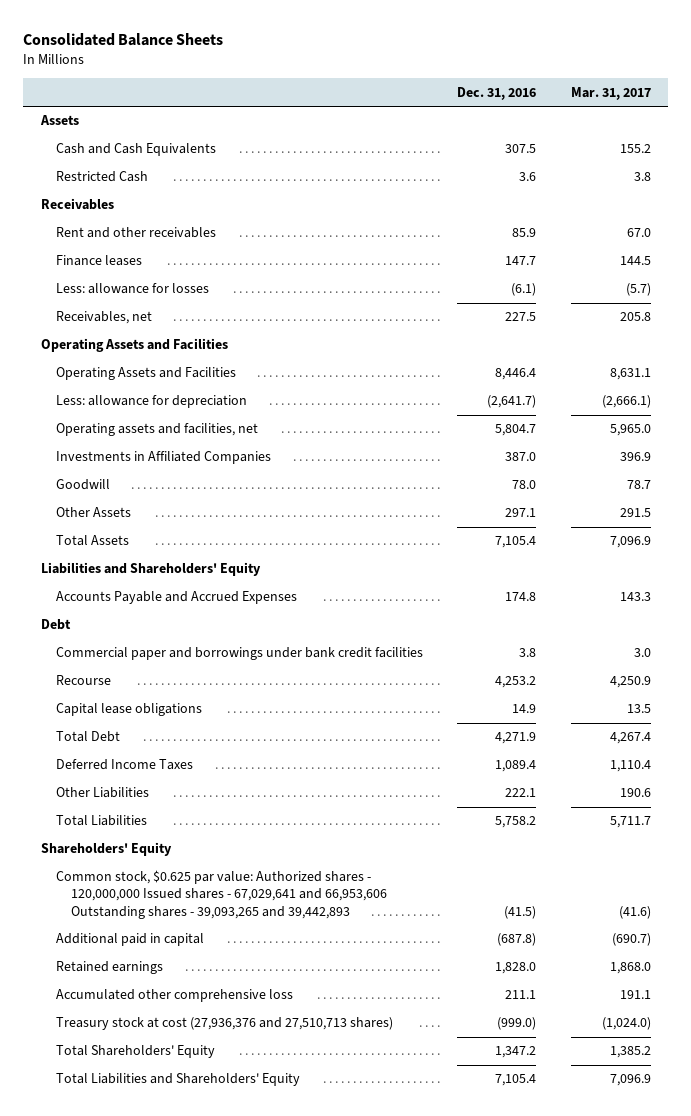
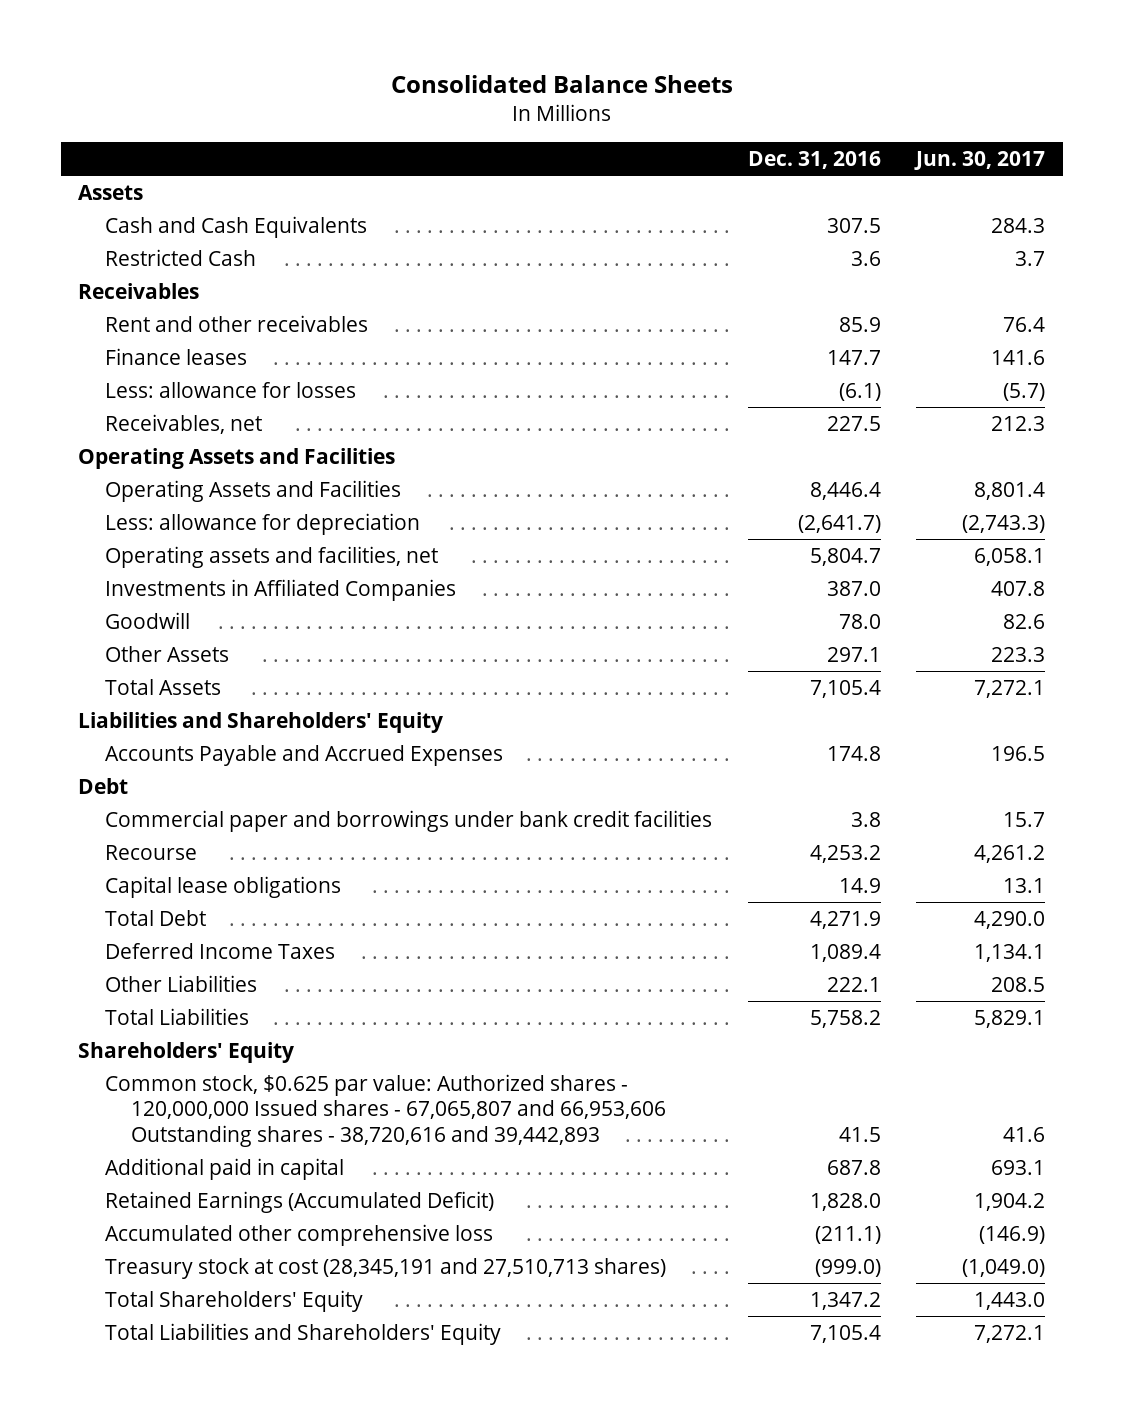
[570,86,651,100] Mar. 31, 2017 -> none
none -> [914,150,1046,170] Jun. 30, 2017
[55,870,387,919] Common stock, $0.625 par value: Authorized shares - 120,000,000 Issued shares - 67,029,641 and 66,953,606 Outstanding shares - 39,093,265 and 39,442,893 -> [104,1074,667,1147] Common stock, $0.625 par value: Authorized shares - 120,000,000 Issued shares - 67,065,807 and 66,953,606 Outstanding shares - 38,720,616 and 39,442,893
[504,905,537,919] (41.5) -> [838,1126,881,1142] 41.5
[497,933,537,947] (687.8) -> [826,1160,881,1176] 687.8
[55,961,163,975] Retained earnings -> [104,1191,494,1214] Retained Earnings (Accumulated Deficit)
[505,990,537,1000] 211.1 -> [814,1226,881,1245] (211.1)
[55,1017,393,1031] Treasury stock at cost (27,936,376 and 27,510,713 shares) -> [104,1258,666,1280] Treasury stock at cost (28,345,191 and 27,510,713 shares)

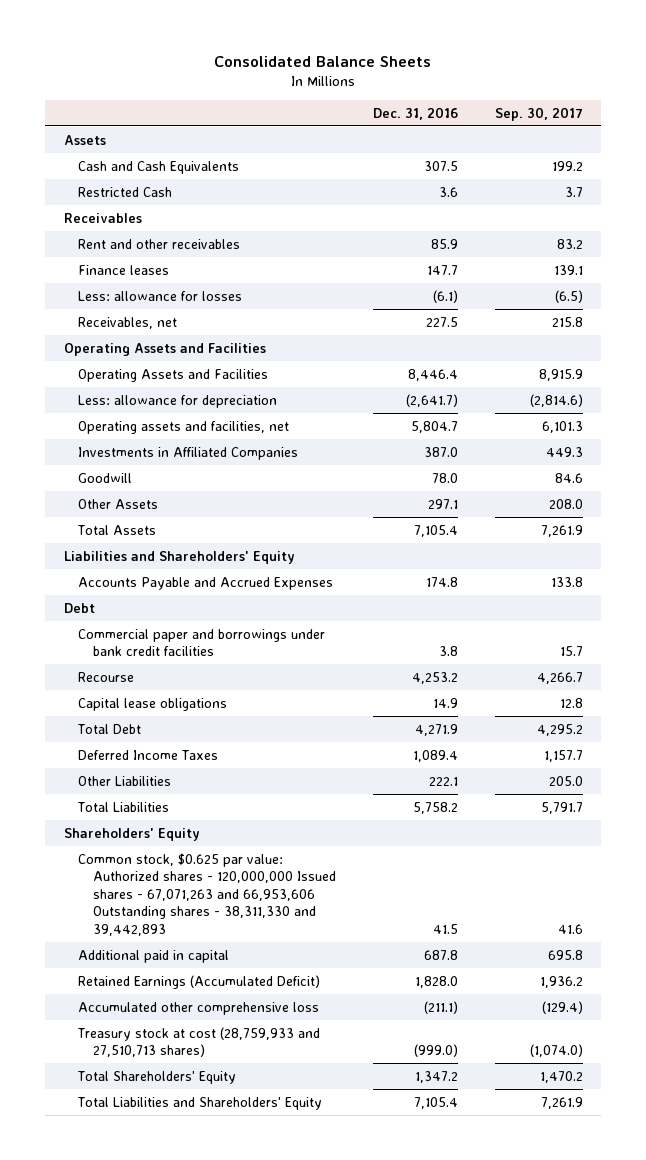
[914,150,1046,170] Jun. 30, 2017 -> none
none -> [494,106,583,121] Sep. 30, 2017
[104,1074,667,1147] Common stock, $0.625 par value: Authorized shares - 120,000,000 Issued shares - 67,065,807 and 66,953,606 Outstanding shares - 38,720,616 and 39,442,893 -> [78,852,336,936] Common stock, $0.625 par value: Authorized shares - 120,000,000 Issued shares - 67,071,263 and 66,953,606 Outstanding shares - 38,311,330 and 39,442,893
[104,1258,666,1280] Treasury stock at cost (28,345,191 and 27,510,713 shares) -> [77,1026,321,1058] Treasury stock at cost (28,759,933 and 27,510,713 shares)

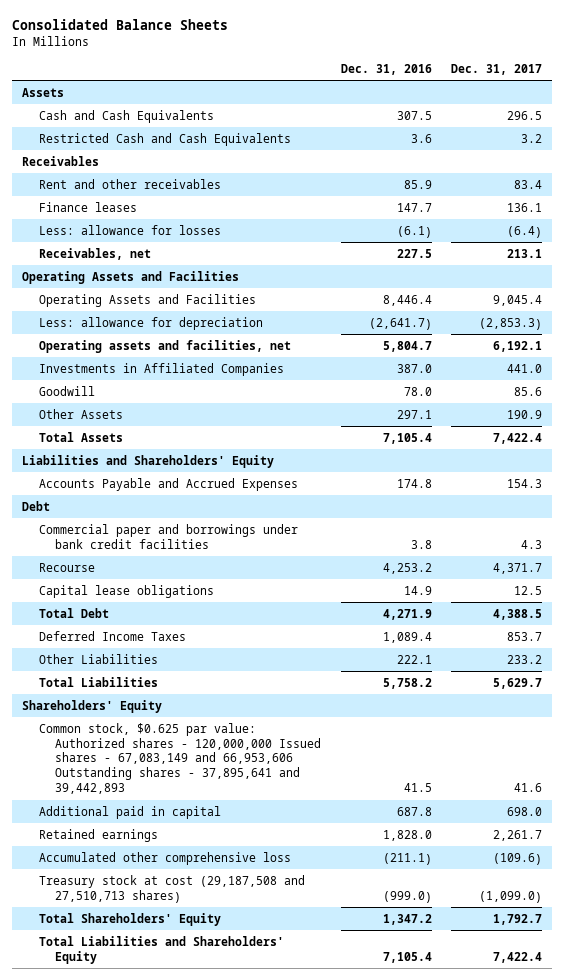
[494,106,583,121] Sep. 30, 2017 -> none
none -> [451,63,543,75] Dec. 31, 2017
[78,186,173,197] Restricted Cash -> [38,132,291,146] Restricted Cash and Cash Equivalents
[78,852,336,936] Common stock, $0.625 par value: Authorized shares - 120,000,000 Issued shares - 67,071,263 and 66,953,606 Outstanding shares - 38,311,330 and 39,442,893 -> [38,722,322,794] Common stock, $0.625 par value: Authorized shares - 120,000,000 Issued shares - 67,083,149 and 66,953,606 Outstanding shares - 37,895,641 and 39,442,893
[78,974,321,989] Retained Earnings (Accumulated Deficit) -> [38,828,158,842] Retained earnings
[77,1026,321,1058] Treasury stock at cost (28,759,933 and 27,510,713 shares) -> [38,874,305,903] Treasury stock at cost (29,187,508 and 27,510,713 shares)

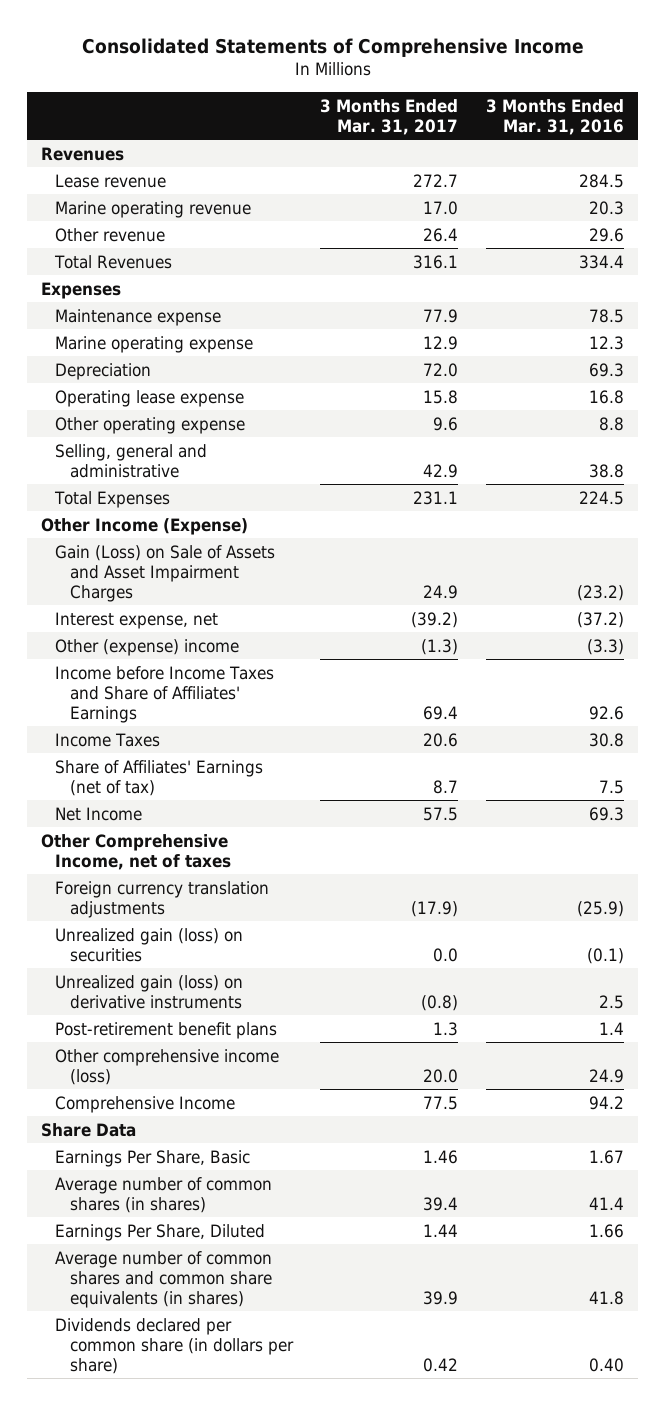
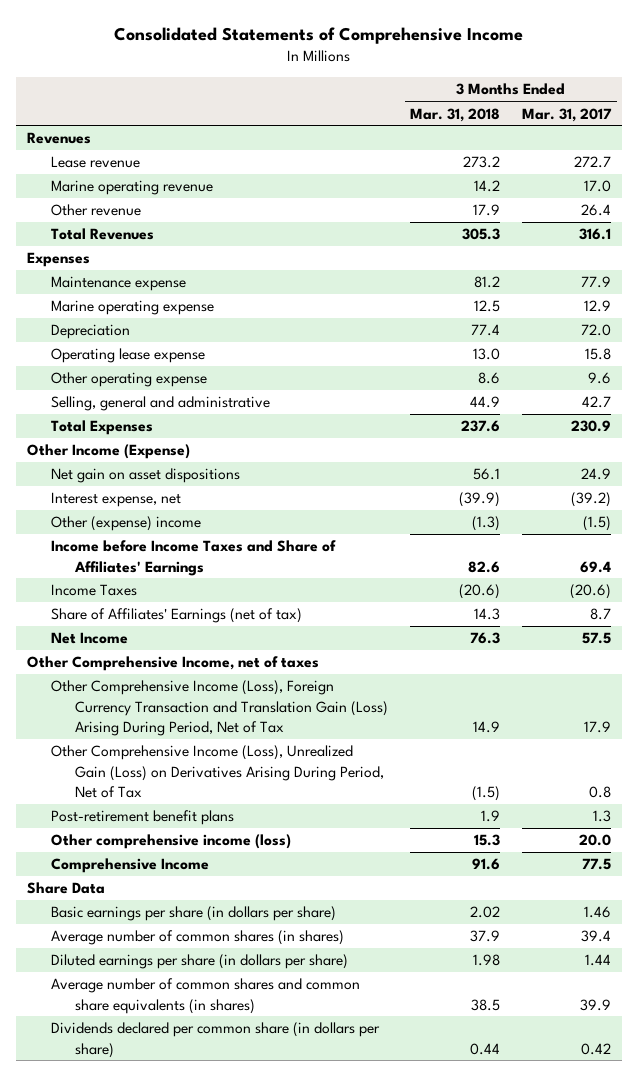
[486,98,625,135] 3 Months Ended Mar. 31, 2016 -> none
none -> [410,107,501,122] Mar. 31, 2018
[423,463,459,478] 42.9 -> [582,396,612,409] 42.7
[413,490,459,505] 231.1 -> [571,420,612,433] 230.9
[55,544,276,602] Gain (Loss) on Sale of Assets and Asset Impairment Charges -> [50,468,240,484] Net gain on asset dispositions
[421,638,459,655] (1.3) -> [583,516,612,532] (1.5)
[423,732,459,747] 20.6 -> [570,584,612,600] (20.6)
[55,880,270,918] Foreign currency translation adjustments -> none
[55,927,244,962] Unrealized gain (loss) on securities -> none
none -> [50,680,389,736] Other Comprehensive Income (Loss), Foreign Currency Transaction and Translation Gain (Loss) Arising During Period, Net of Tax
[55,974,244,1009] Unrealized gain (loss) on derivative instruments -> [50,745,385,798] Other Comprehensive Income (Loss), Unrealized Gain (Loss) on Derivatives Arising During Period, Net of Tax
[421,994,459,1011] (0.8) -> [589,785,612,798] 0.8
[55,1149,251,1167] Earnings Per Share, Basic -> [50,906,336,922] Basic earnings per share (in dollars per share)
[55,1223,266,1241] Earnings Per Share, Diluted -> [50,954,348,970] Diluted earnings per share (in dollars per share)

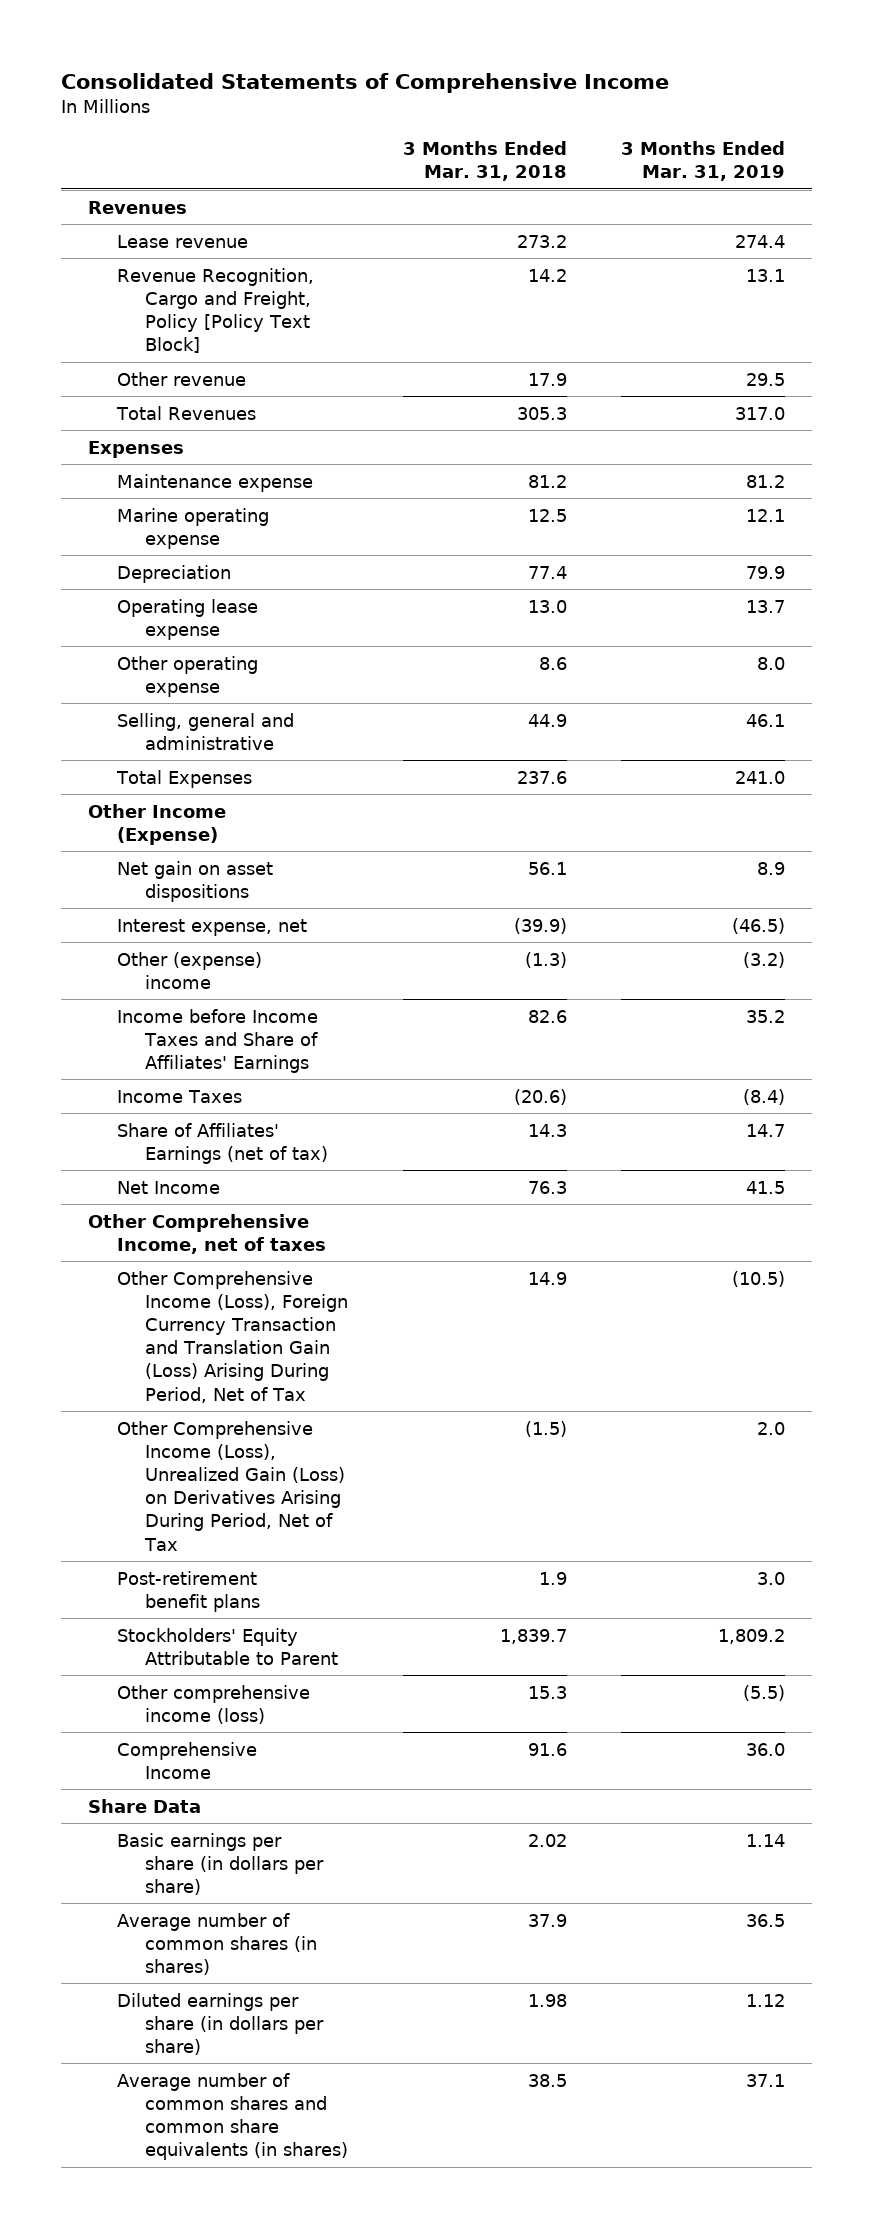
[522,107,613,122] Mar. 31, 2017 -> none
none -> [621,141,786,182] 3 Months Ended Mar. 31, 2019
[50,180,213,196] Marine operating revenue -> [116,267,314,354] Revenue Recognition, Cargo and Freight, Policy [Policy Text Block]
none -> [116,1627,339,1665] Stockholders' Equity Attributable to Parent
[50,1022,380,1058] Dividends declared per common share (in dollars per share) -> none

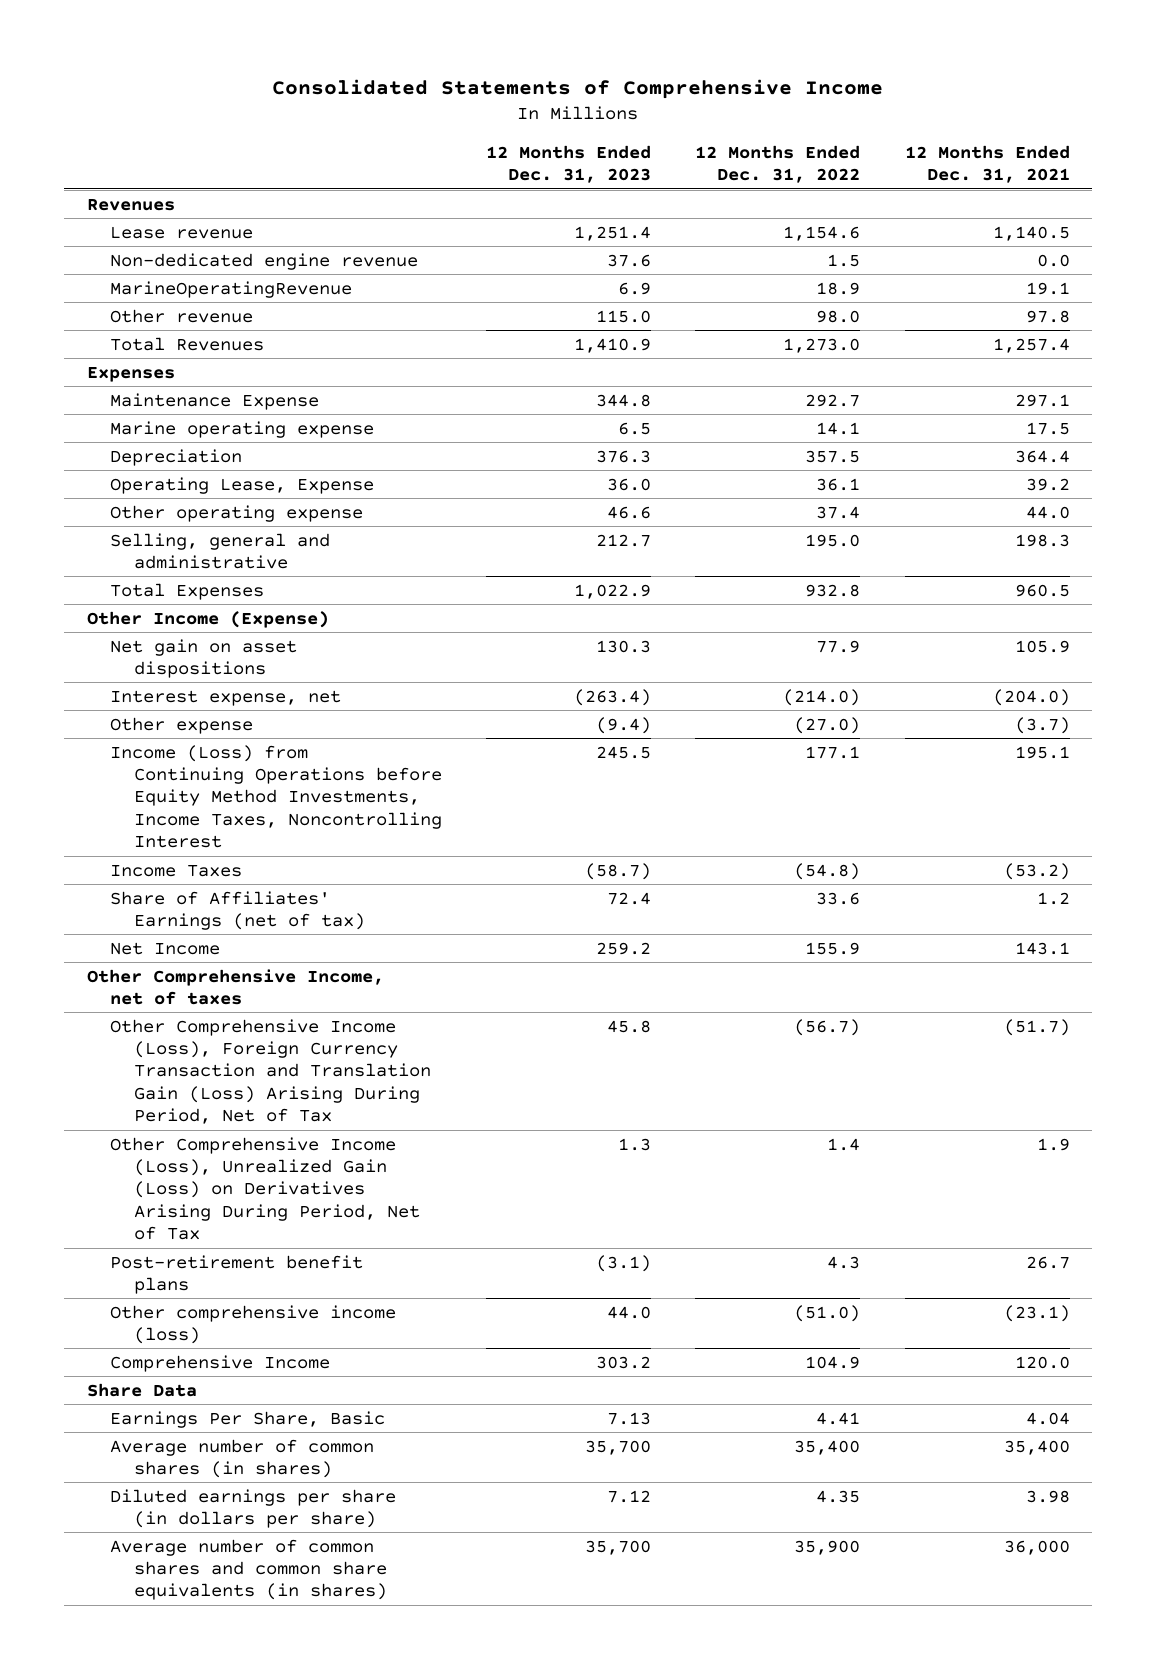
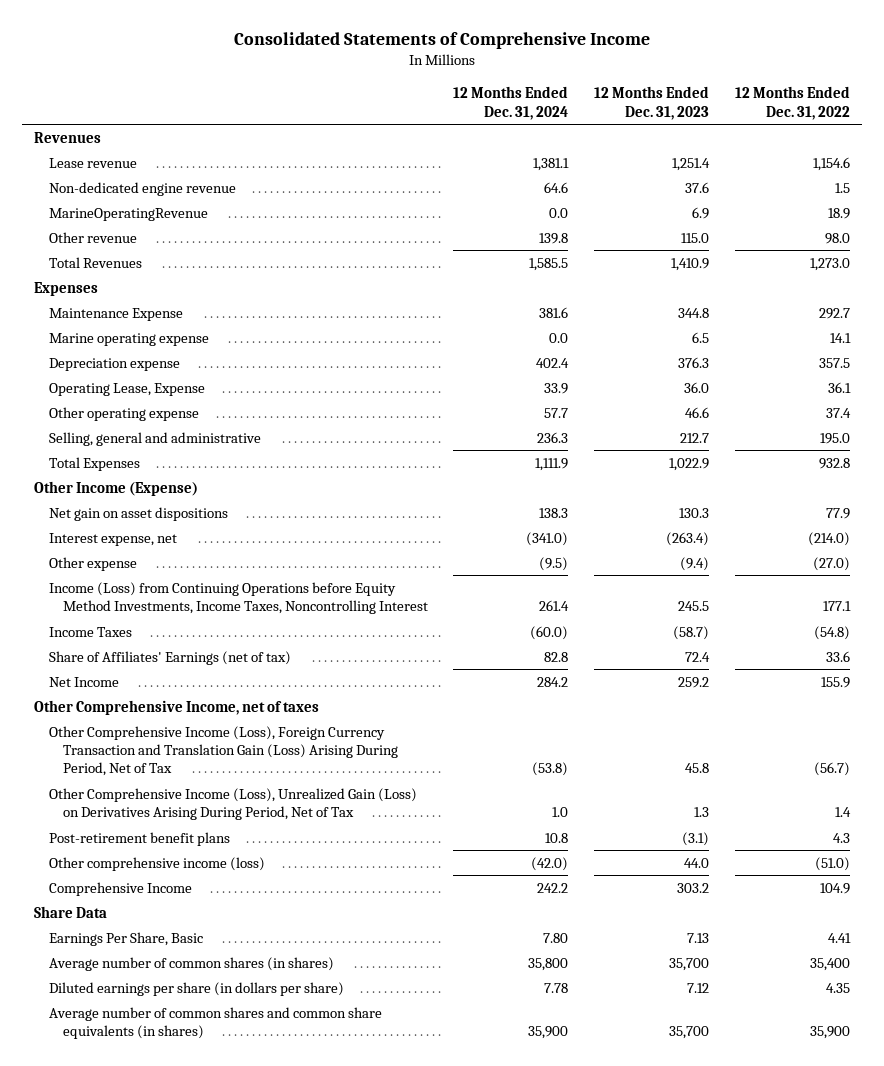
[904,144,1070,184] 12 Months Ended Dec. 31, 2021 -> none
none -> [453,86,569,120] 12 Months Ended Dec. 31, 2024
[110,448,243,466] Depreciation -> [48,357,180,371] Depreciation expense

